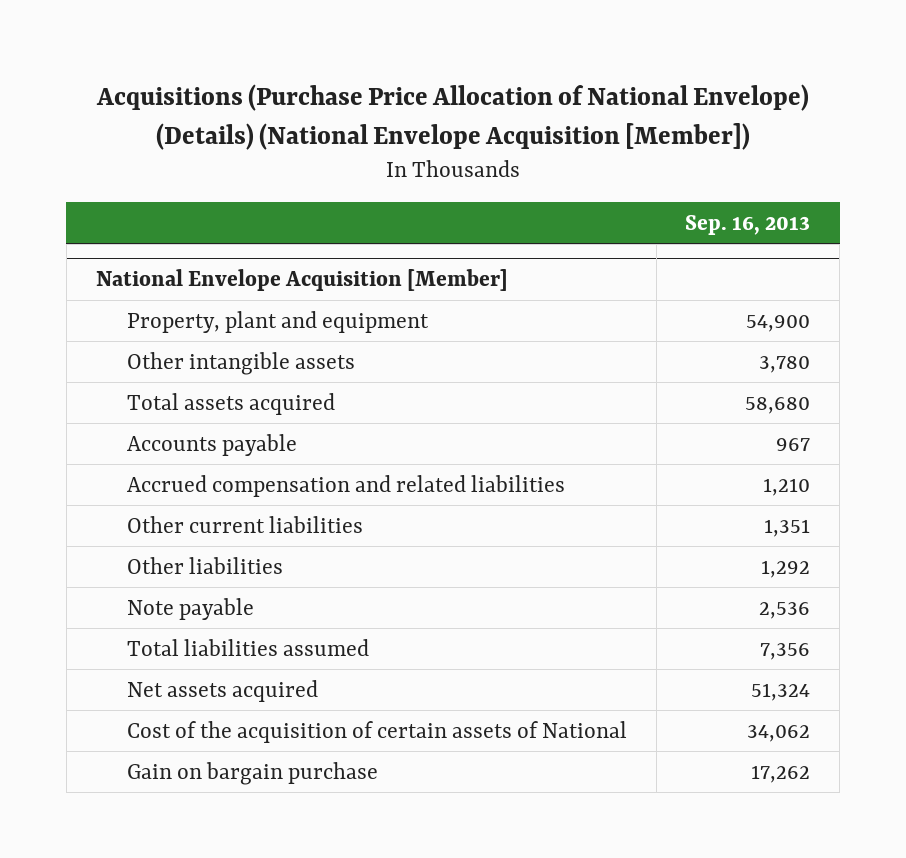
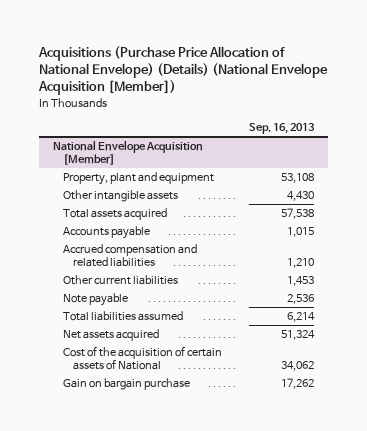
[746,314,811,332] 54,900 -> [281,173,315,184] 53,108
[759,355,811,373] 3,780 -> [287,191,315,202] 4,430
[745,396,811,414] 58,680 -> [281,208,315,220] 57,538
[776,437,811,451] 967 -> [287,227,315,238] 1,015
[127,556,284,574] Other liabilities -> none
[764,518,811,537] 1,351 -> [287,276,315,287] 1,453
[760,642,811,660] 7,356 -> [287,312,316,323] 6,214

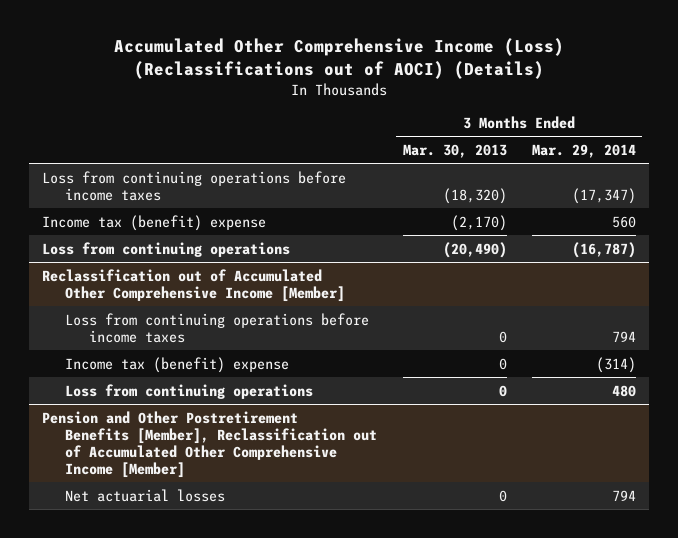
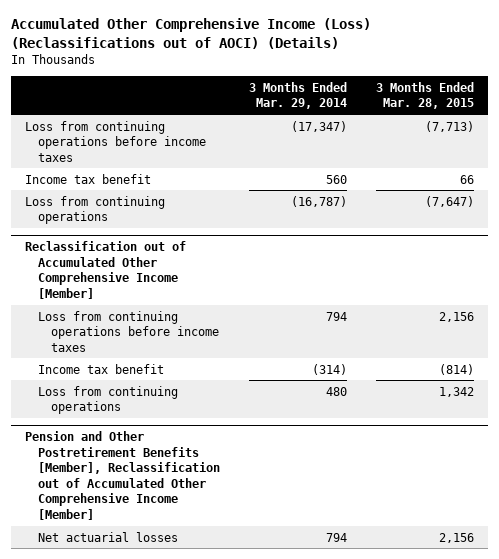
[402,144,507,159] Mar. 30, 2013 -> none
none -> [375,81,474,110] 3 Months Ended Mar. 28, 2015
[41,214,266,231] Income tax (benefit) expense -> [25,173,152,184] Income tax benefit
[65,356,290,373] Income tax (benefit) expense -> [38,363,165,374] Income tax benefit

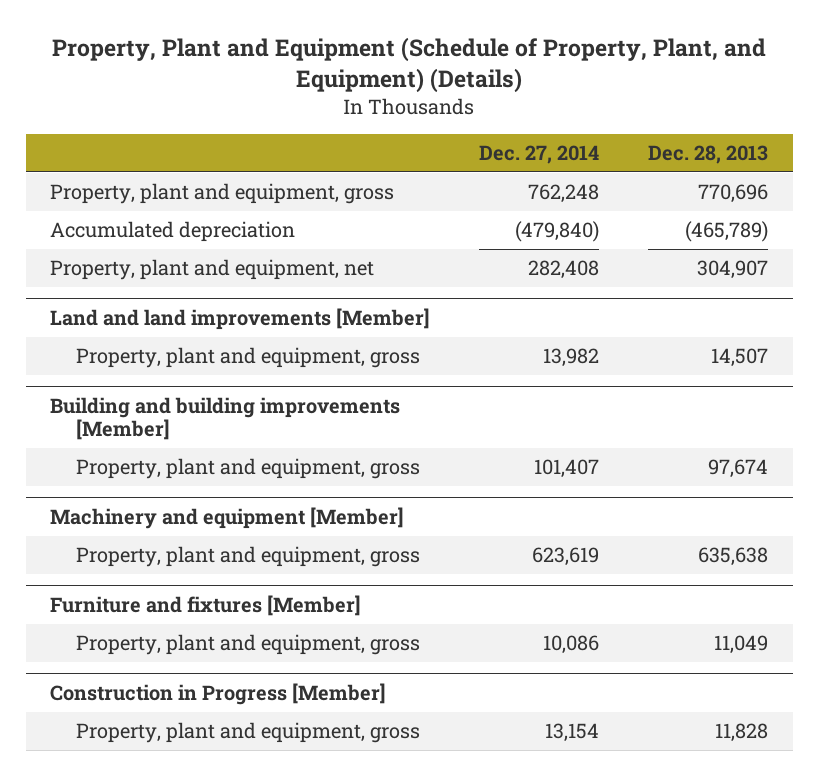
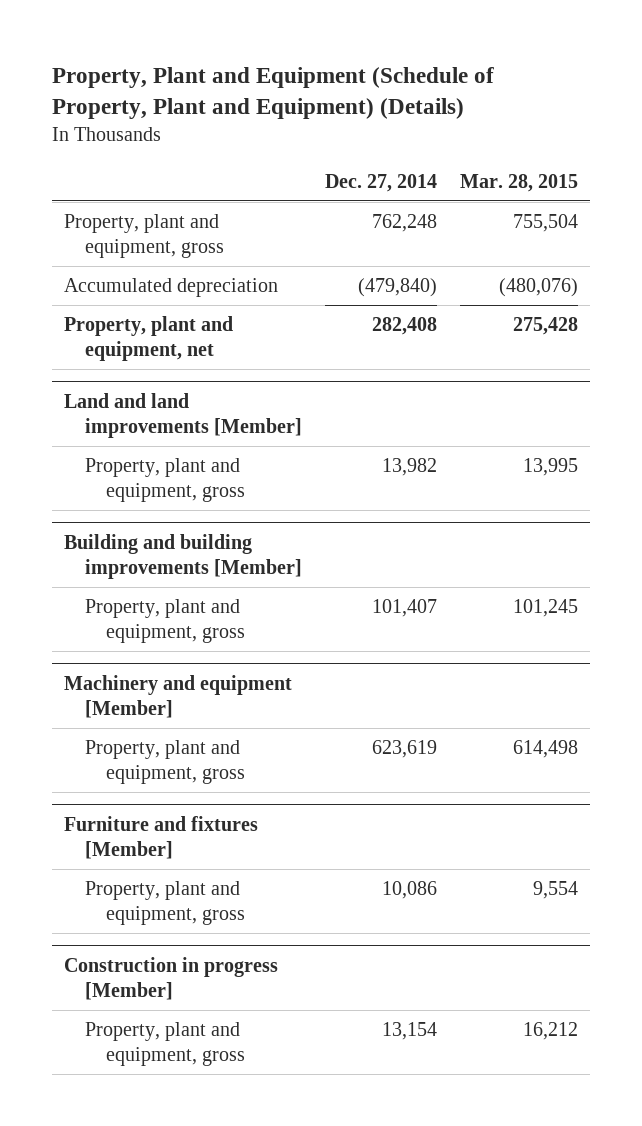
[52,37,767,94] Property, Plant and Equipment (Schedule of Property, Plant, and Equipment) (Details) -> [52,67,495,120] Property, Plant and Equipment (Schedule of Property, Plant and Equipment) (Details)
[648,144,769,164] Dec. 28, 2013 -> none
none -> [460,173,579,192] Mar. 28, 2015
[50,682,387,705] Construction in Progress [Member] -> [64,956,279,1000] Construction in progress [Member]

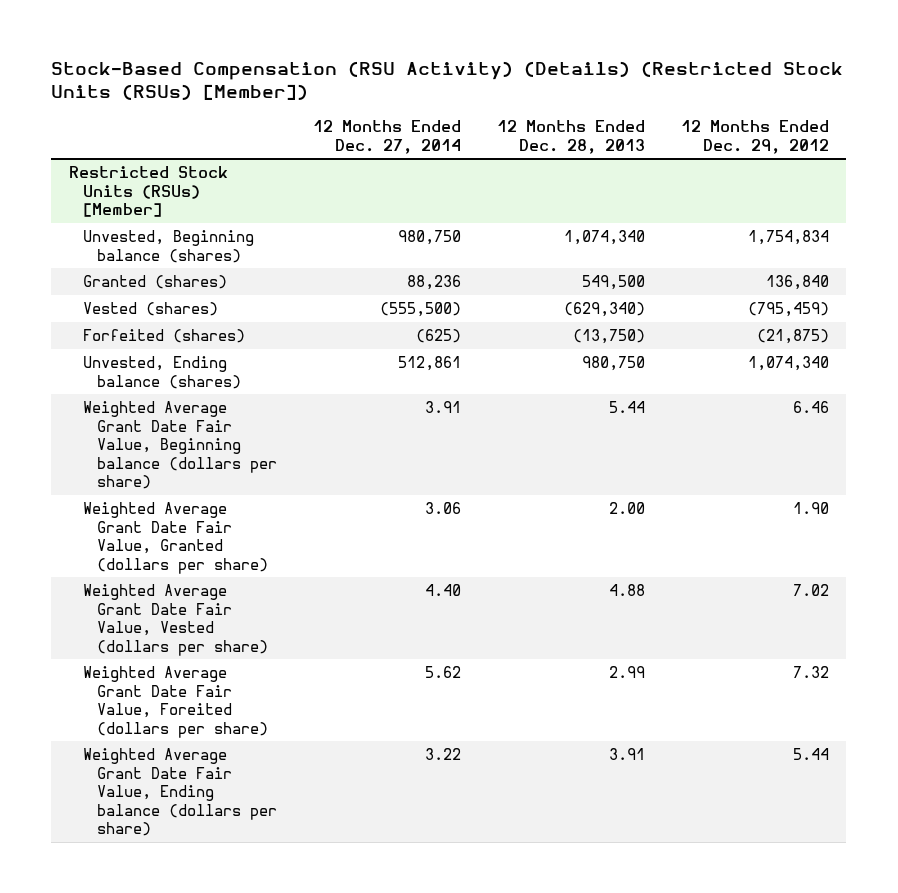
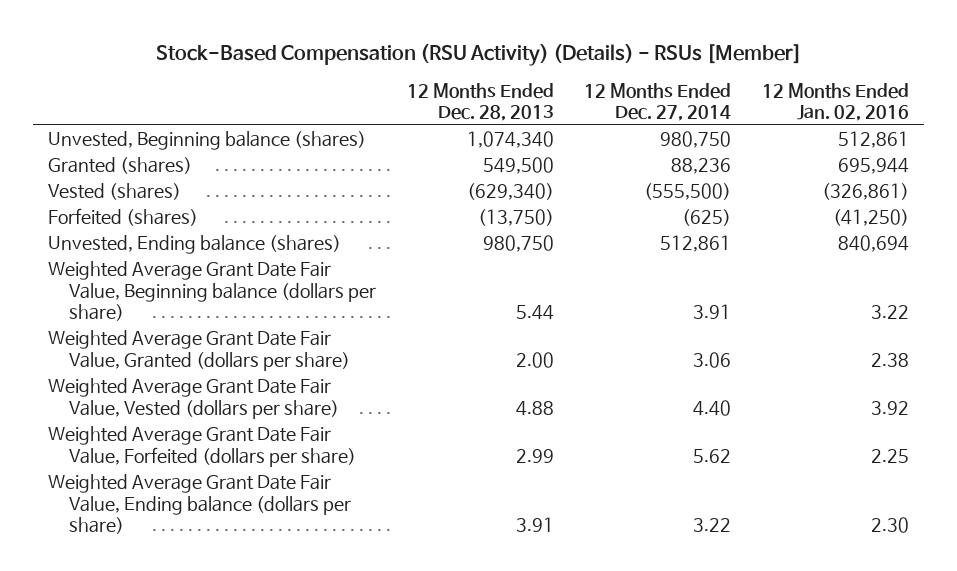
[51,60,844,101] Stock-Based Compensation (RSU Activity) (Details) (Restricted Stock Units (RSUs) [Member]) -> [155,43,802,66] Stock-Based Compensation (RSU Activity) (Details) - RSUs [Member]
[680,120,829,154] 12 Months Ended Dec. 29, 2012 -> none
none -> [761,82,909,122] 12 Months Ended Jan. 02, 2016
[69,166,229,218] Restricted Stock Units (RSUs) [Member] -> none
[83,666,269,738] Weighted Average Grant Date Fair Value, Foreited (dollars per share) -> [48,426,356,467] Weighted Average Grant Date Fair Value, Forfeited (dollars per share)

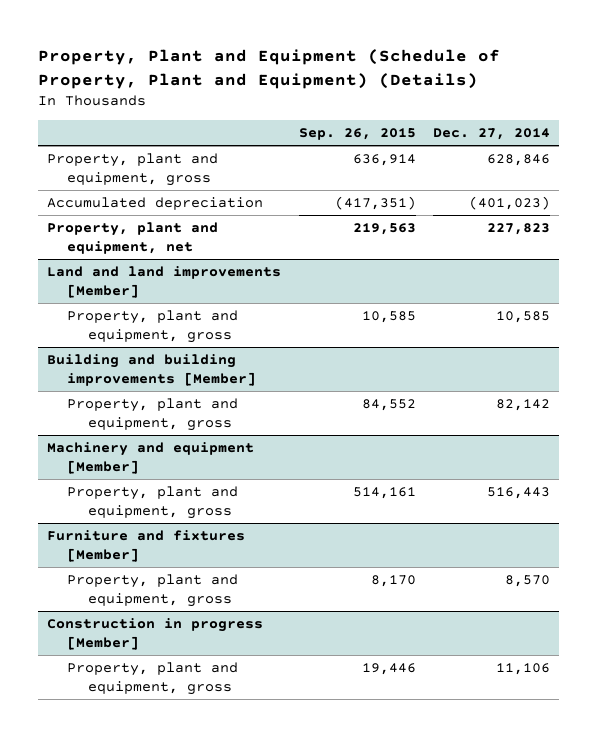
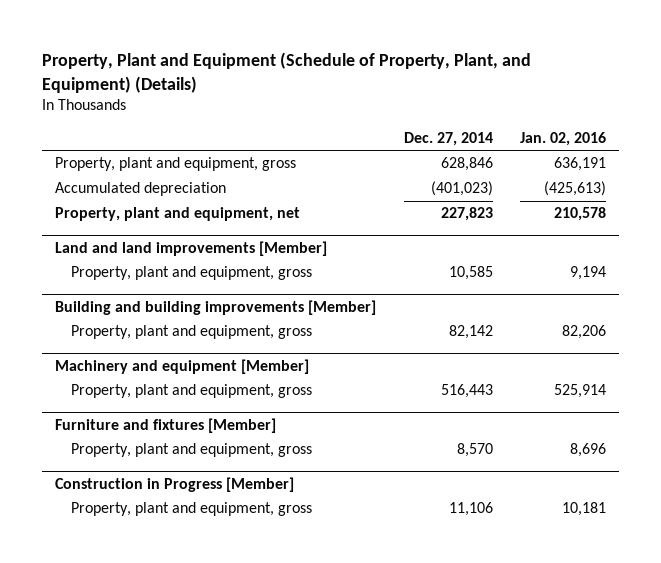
[38,49,501,89] Property, Plant and Equipment (Schedule of Property, Plant and Equipment) (Details) -> [41,51,531,93] Property, Plant and Equipment (Schedule of Property, Plant, and Equipment) (Details)
[298,128,416,141] Sep. 26, 2015 -> none
none -> [519,132,606,147] Jan. 02, 2016
[46,618,263,650] Construction in progress [Member] -> [55,476,295,492] Construction in Progress [Member]

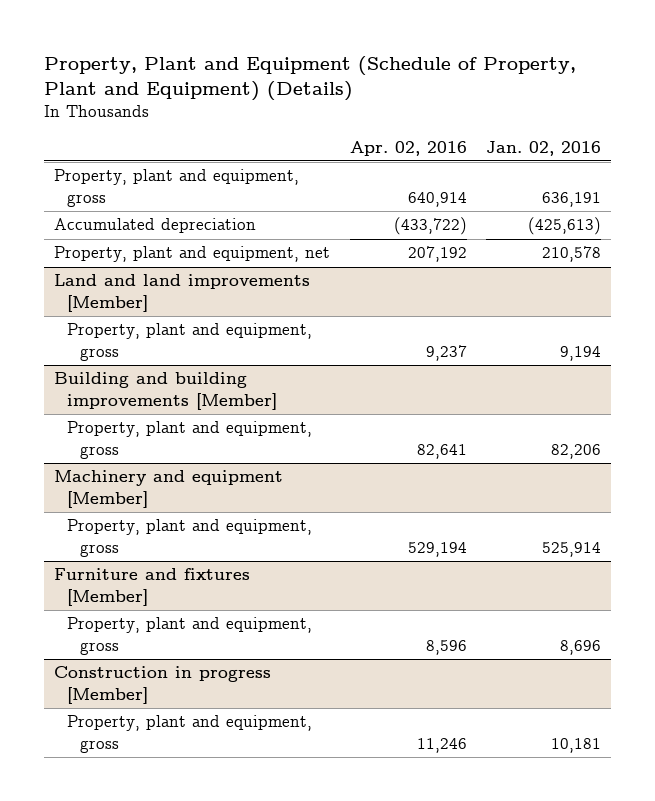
[41,51,531,93] Property, Plant and Equipment (Schedule of Property, Plant, and Equipment) (Details) -> [44,55,577,101] Property, Plant and Equipment (Schedule of Property, Plant and Equipment) (Details)
[403,132,493,147] Dec. 27, 2014 -> none
none -> [349,140,467,156] Apr. 02, 2016
[55,476,295,492] Construction in Progress [Member] -> [54,666,272,704] Construction in progress [Member]

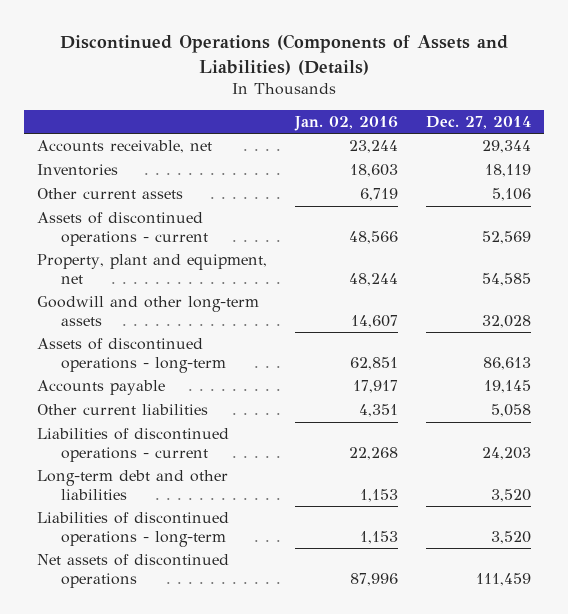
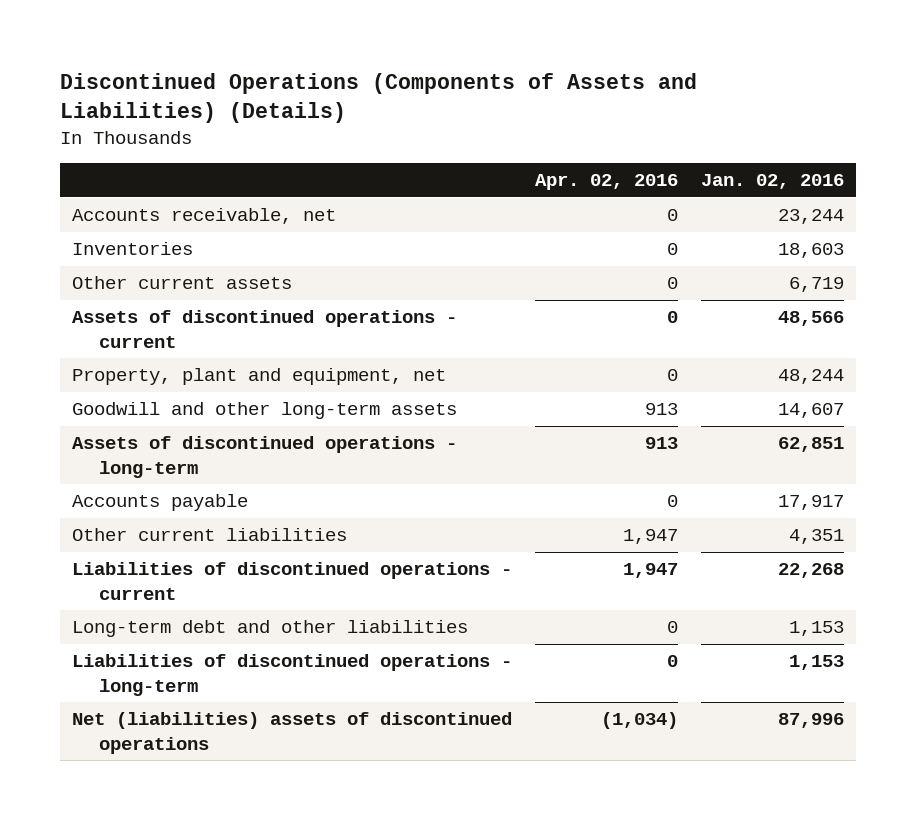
[425,115,531,129] Dec. 27, 2014 -> none
none -> [535,173,679,190] Apr. 02, 2016
[37,554,230,588] Net assets of discontinued operations -> [71,712,512,754] Net (liabilities) assets of discontinued operations

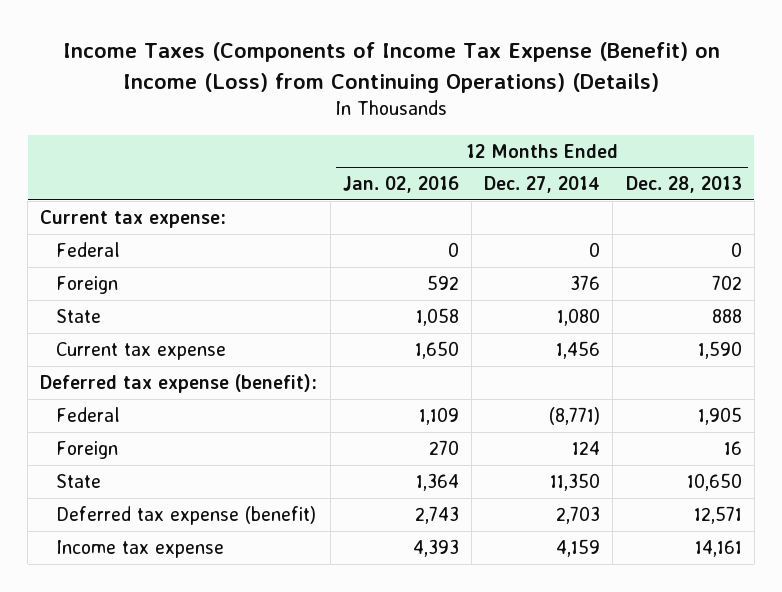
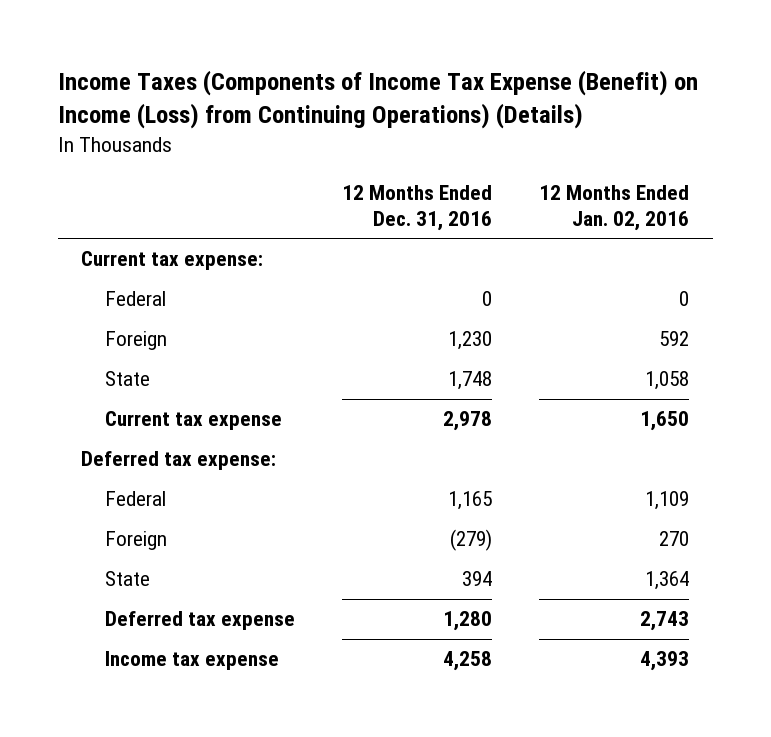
[484,176,601,194] Dec. 27, 2014 -> none
[625,176,742,194] Dec. 28, 2013 -> none
none -> [342,185,493,231] 12 Months Ended Dec. 31, 2016
[40,373,318,393] Deferred tax expense (benefit): -> [81,451,277,471] Deferred tax expense:
[55,505,316,525] Deferred tax expense (benefit) -> [105,611,296,631] Deferred tax expense

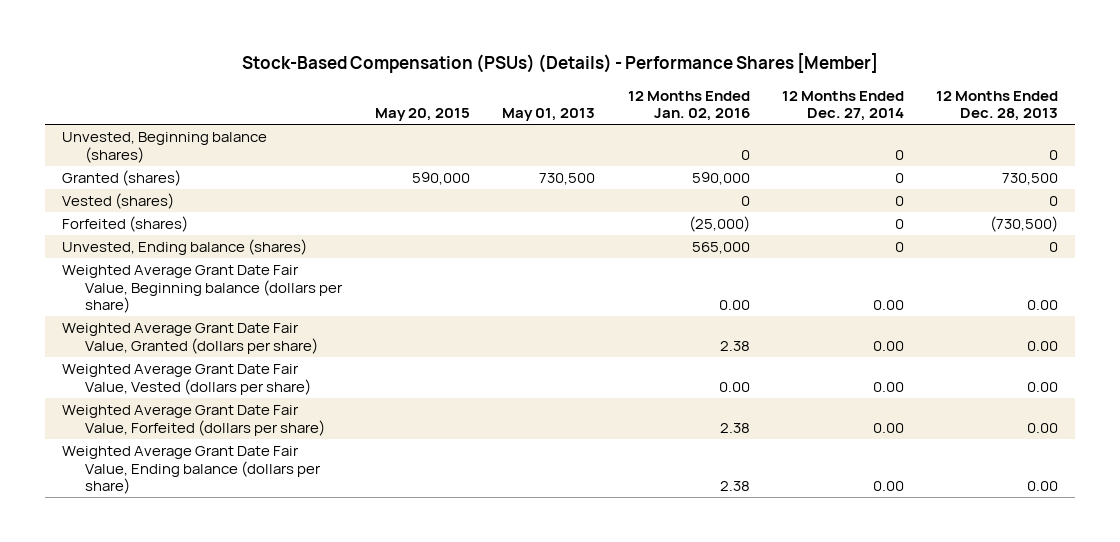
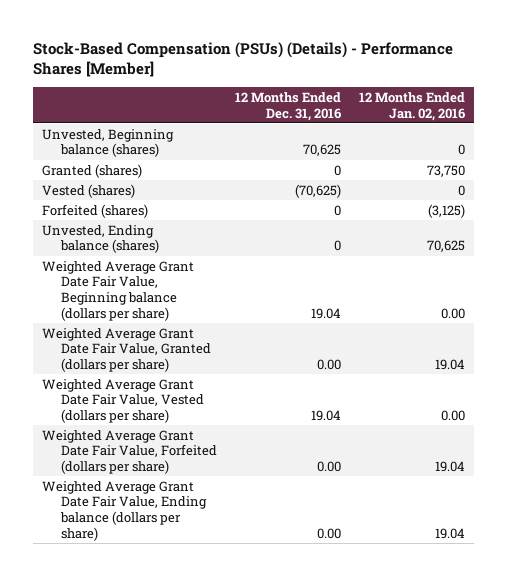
[374,108,470,122] May 20, 2015 -> none
[502,108,596,122] May 01, 2013 -> none
[782,90,905,122] 12 Months Ended Dec. 27, 2014 -> none
[936,90,1059,122] 12 Months Ended Dec. 28, 2013 -> none
none -> [235,91,342,121] 12 Months Ended Dec. 31, 2016
[691,172,750,186] 590,000 -> [426,164,465,177] 73,750
[688,216,750,233] (25,000) -> [427,203,465,218] (3,125)
[691,242,750,255] 565,000 -> [426,240,465,253] 70,625
[719,340,750,351] 2.38 -> [434,359,465,371] 19.04
[719,422,750,433] 2.38 -> [434,461,465,473] 19.04
[719,481,750,492] 2.38 -> [434,527,465,539] 19.04

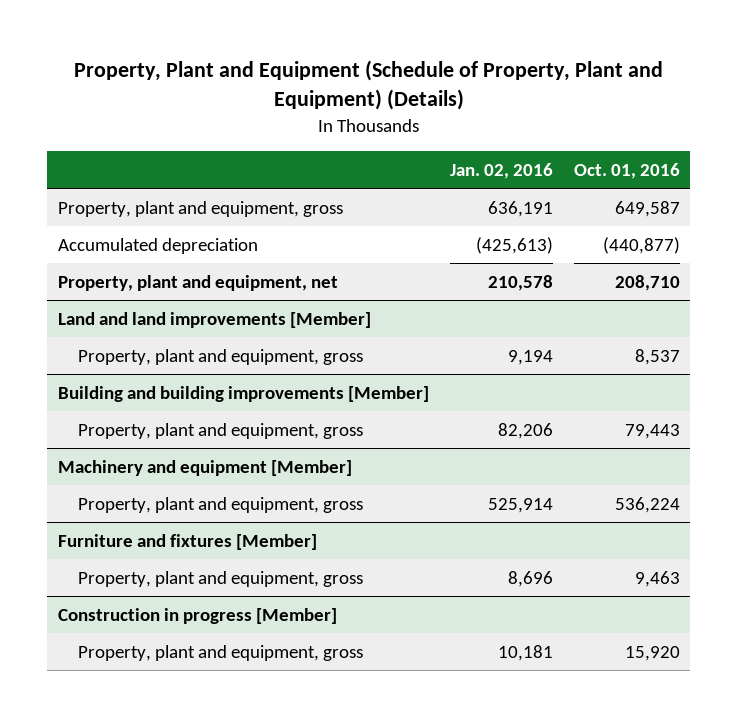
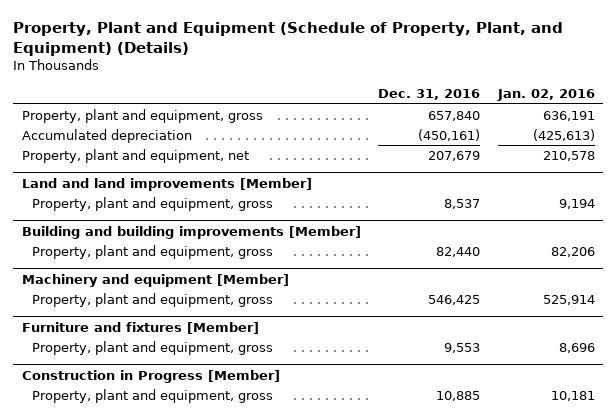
[73,59,663,111] Property, Plant and Equipment (Schedule of Property, Plant and Equipment) (Details) -> [13,22,564,57] Property, Plant and Equipment (Schedule of Property, Plant, and Equipment) (Details)
[573,162,680,179] Oct. 01, 2016 -> none
none -> [378,89,481,101] Dec. 31, 2016
[57,607,337,624] Construction in progress [Member] -> [21,369,280,383] Construction in Progress [Member]

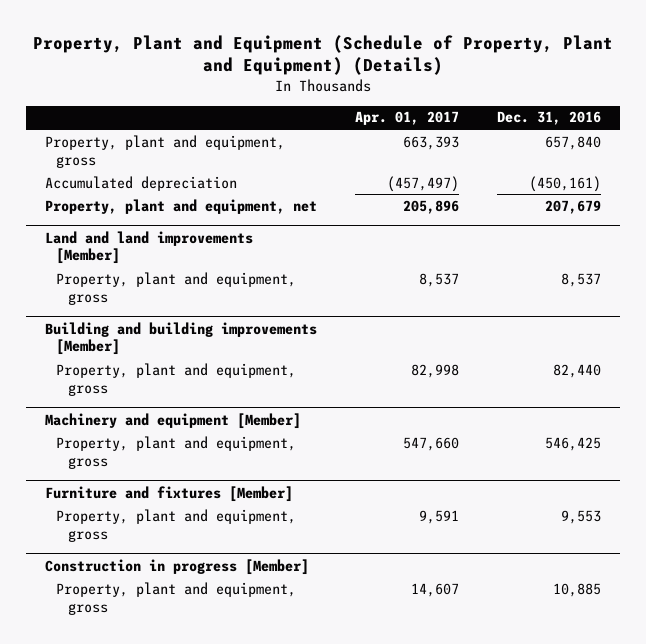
[13,22,564,57] Property, Plant and Equipment (Schedule of Property, Plant, and Equipment) (Details) -> [32,34,613,76] Property, Plant and Equipment (Schedule of Property, Plant and Equipment) (Details)
[496,89,595,102] Jan. 02, 2016 -> none
none -> [354,111,459,126] Apr. 01, 2017
[21,369,280,383] Construction in Progress [Member] -> [45,558,310,575] Construction in progress [Member]

